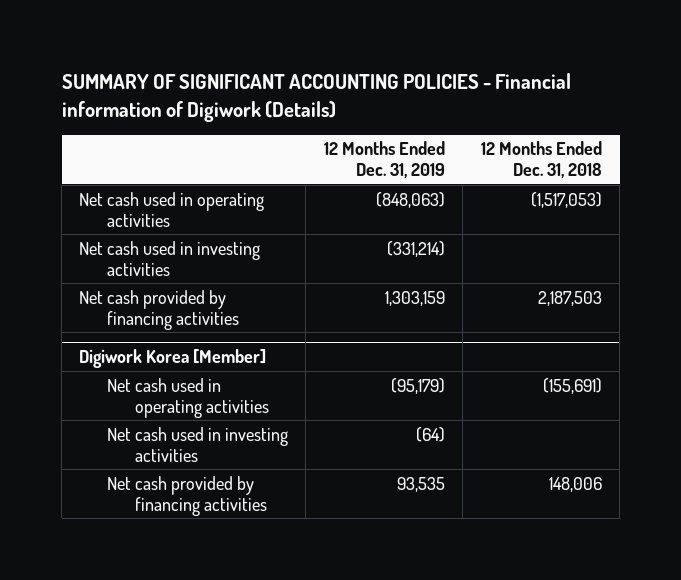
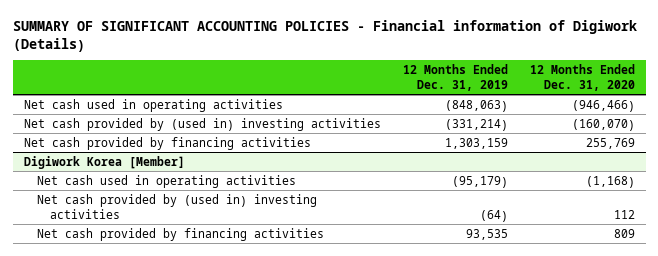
[480,141,602,179] 12 Months Ended Dec. 31, 2018 -> none
none -> [529,63,635,91] 12 Months Ended Dec. 31, 2020
[79,240,261,276] Net cash used in investing activities -> [23,117,381,131] Net cash provided by (used in) investing activities
[107,426,289,462] Net cash used in investing activities -> [36,193,317,219] Net cash provided by (used in) investing activities

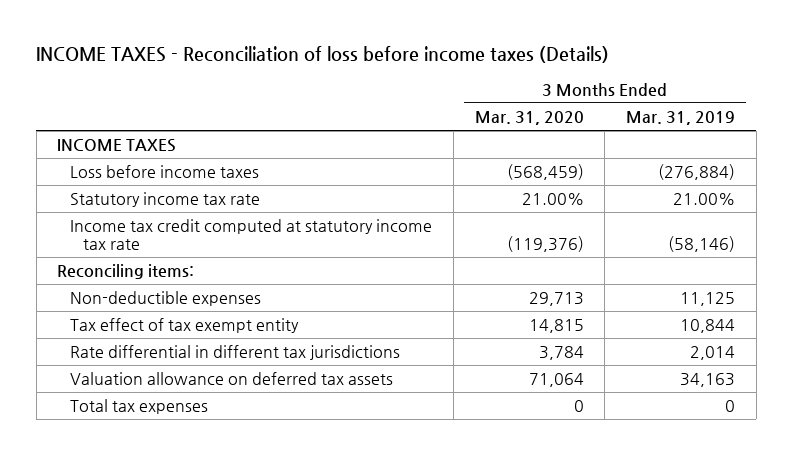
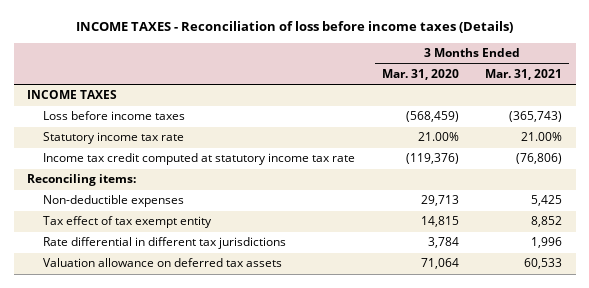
[625,111,735,126] Mar. 31, 2019 -> none
none -> [485,68,563,80] Mar. 31, 2021
[70,399,209,415] Total tax expenses -> none

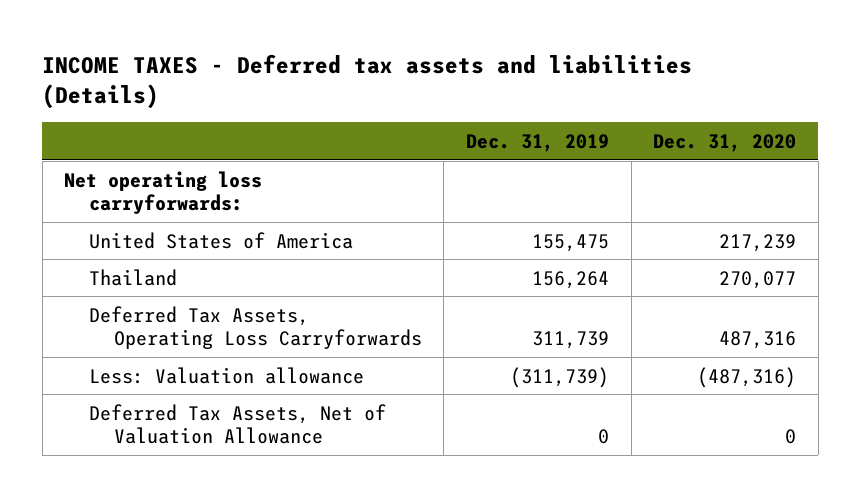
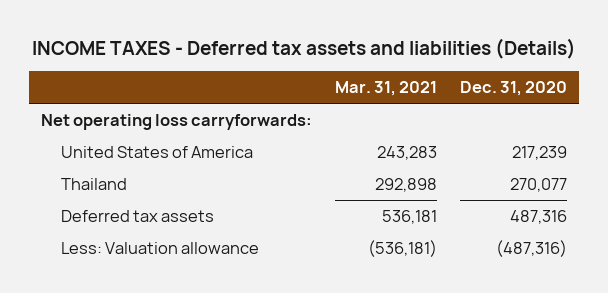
[465,133,609,152] Dec. 31, 2019 -> none
none -> [335,81,438,97] Mar. 31, 2021
[88,305,422,350] Deferred Tax Assets, Operating Loss Carryforwards -> [61,209,215,222] Deferred tax assets
[88,403,386,445] Deferred Tax Assets, Net of Valuation Allowance -> none

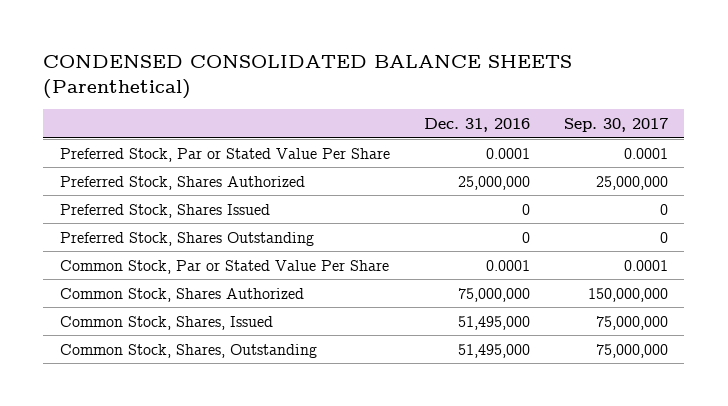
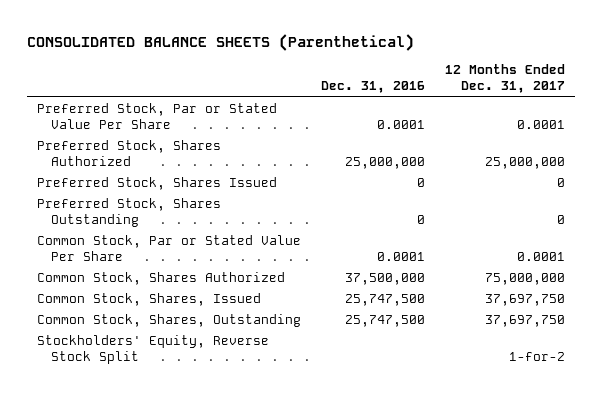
[43,55,573,100] CONDENSED CONSOLIDATED BALANCE SHEETS (Parenthetical) -> [26,33,414,51] CONSOLIDATED BALANCE SHEETS (Parenthetical)
[563,118,668,133] Sep. 30, 2017 -> none
none -> [445,64,566,94] 12 Months Ended Dec. 31, 2017
[457,287,530,302] 75,000,000 -> [344,273,425,286] 37,500,000
[457,315,530,330] 51,495,000 -> [344,294,425,307] 25,747,500
[457,343,530,358] 51,495,000 -> [344,315,425,328] 25,747,500
none -> [36,335,269,365] Stockholders' Equity, Reverse Stock Split

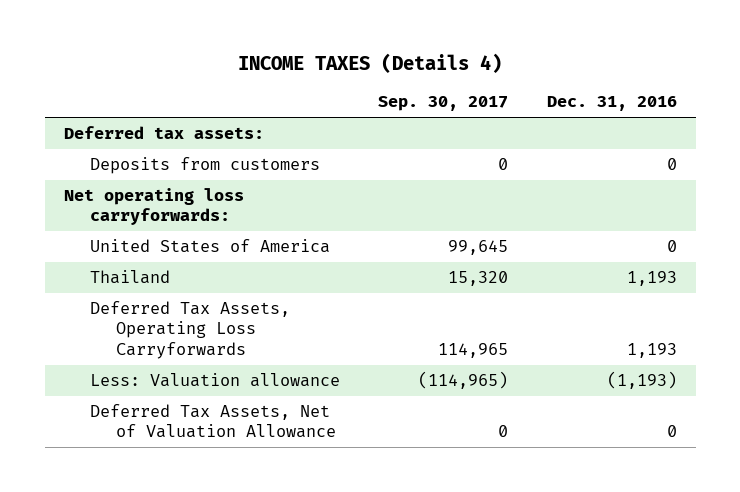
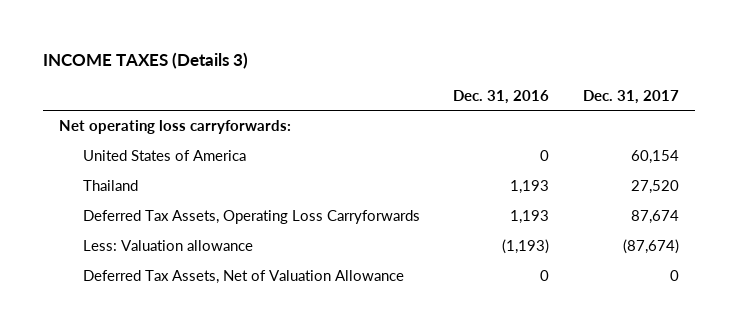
[238,52,503,73] INCOME TAXES (Details 4) -> [42,51,248,69] INCOME TAXES (Details 3)
[378,96,509,112] Sep. 30, 2017 -> none
none -> [582,89,679,104] Dec. 31, 2017
[63,126,264,140] Deferred tax assets: -> none
[89,157,320,175] Deposits from customers -> none

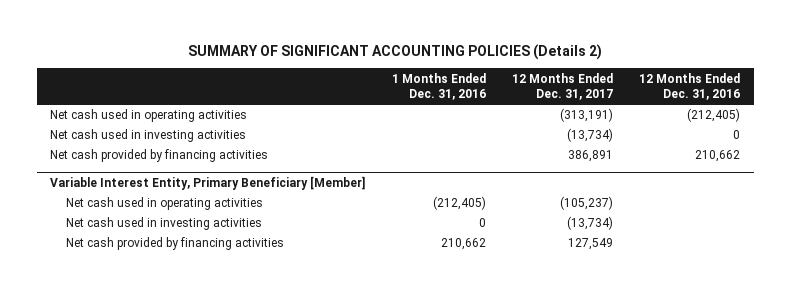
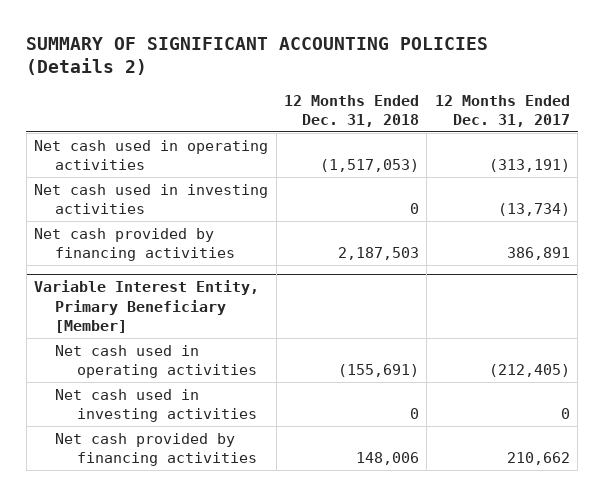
[391,72,486,101] 1 Months Ended Dec. 31, 2016 -> none
[639,72,741,101] 12 Months Ended Dec. 31, 2016 -> none
none -> [283,94,419,128] 12 Months Ended Dec. 31, 2018
[560,196,614,211] (105,237) -> [488,364,570,378] (212,405)
[567,216,614,231] (13,734) -> [560,408,570,420] 0
[568,238,614,251] 127,549 -> [506,452,570,466] 210,662

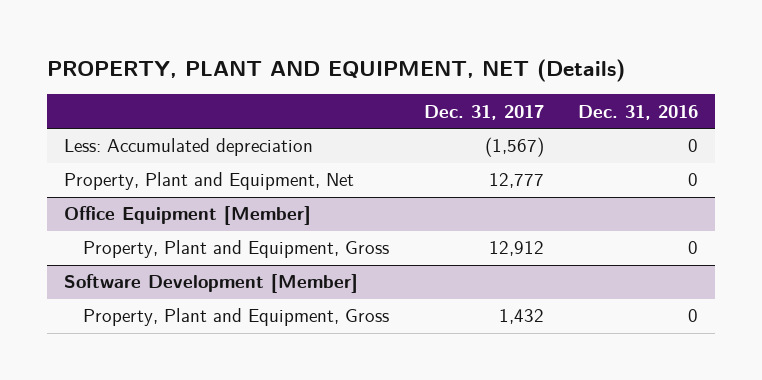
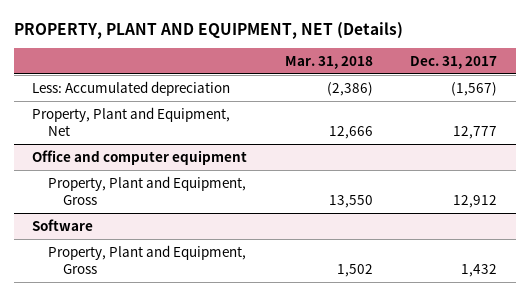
[578,104,699,120] Dec. 31, 2016 -> none
none -> [284,56,373,70] Mar. 31, 2018
[64,206,312,226] Office Equipment [Member] -> [32,149,248,165] Office and computer equipment
[64,274,359,294] Software Development [Member] -> [32,218,94,231] Software

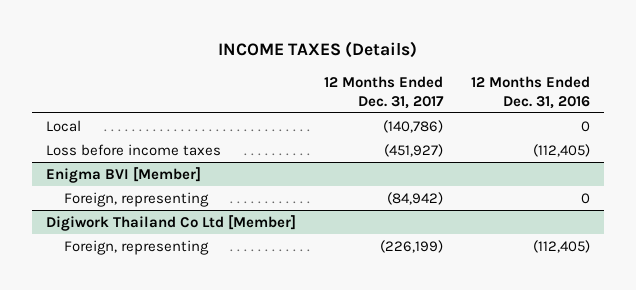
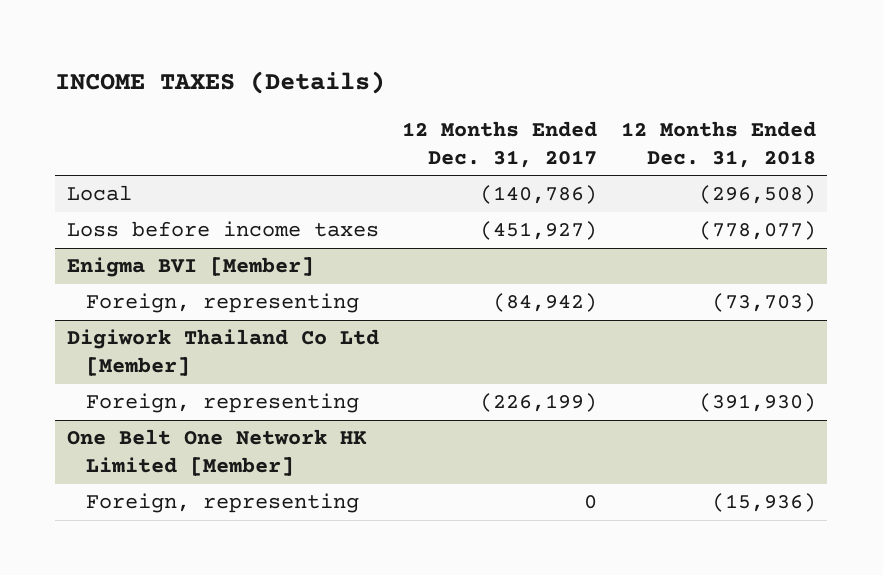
[470,75,590,109] 12 Months Ended Dec. 31, 2016 -> none
none -> [620,120,816,168] 12 Months Ended Dec. 31, 2018
none -> [66,429,367,477] One Belt One Network HK Limited [Member]
none -> [85,493,359,514] Foreign, representing

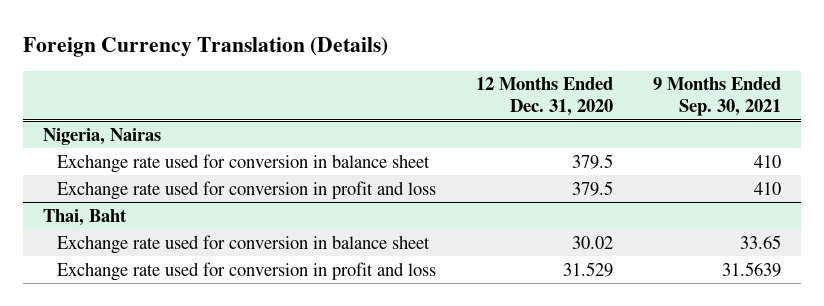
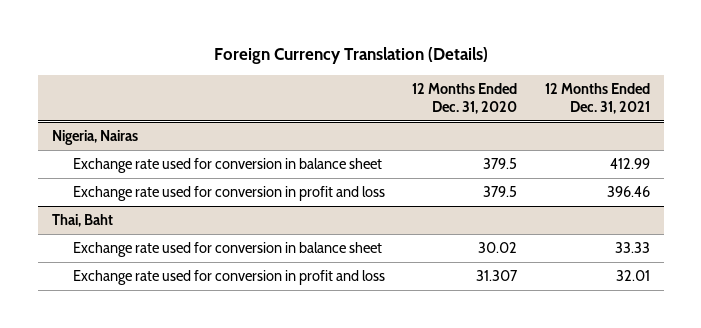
[652,77,781,117] 9 Months Ended Sep. 30, 2021 -> none
none -> [544,83,650,114] 12 Months Ended Dec. 31, 2021
[562,261,613,277] 31.529 -> [476,270,519,282] 31.307

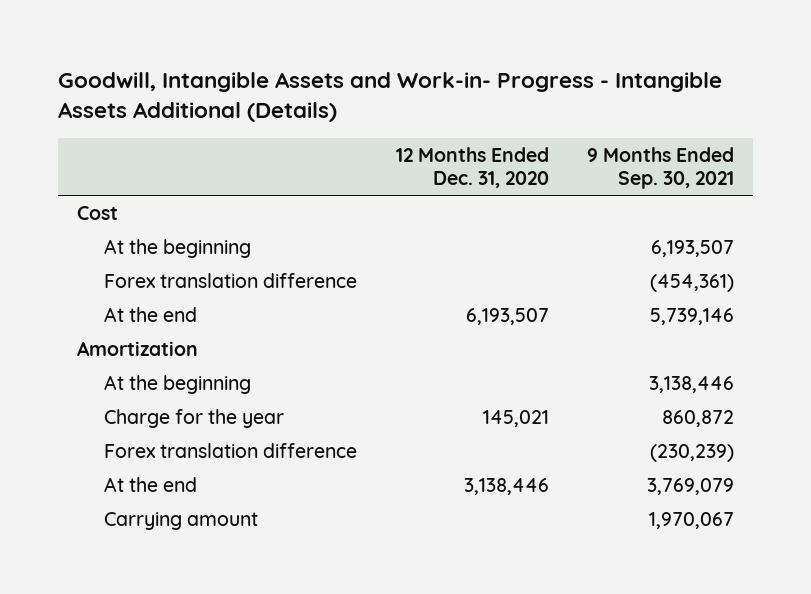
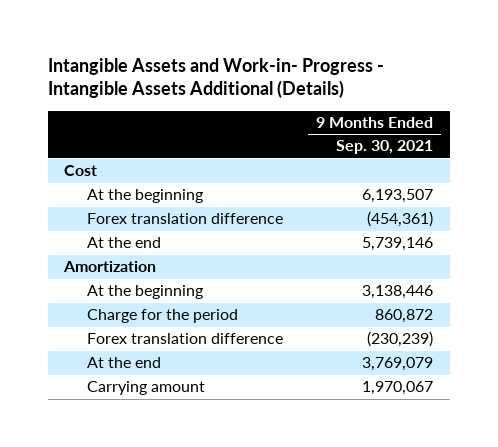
[57,71,722,123] Goodwill, Intangible Assets and Work-in- Progress - Intangible Assets Additional (Details) -> [47,57,384,99] Intangible Assets and Work-in- Progress - Intangible Assets Additional (Details)
[395,146,549,189] 12 Months Ended Dec. 31, 2020 -> none
[104,408,285,428] Charge for the year -> [87,309,239,324] Charge for the period

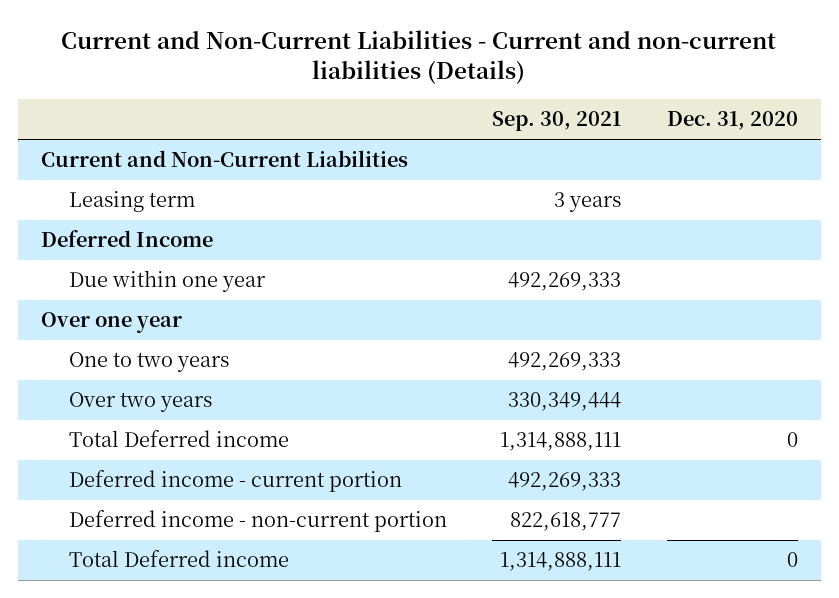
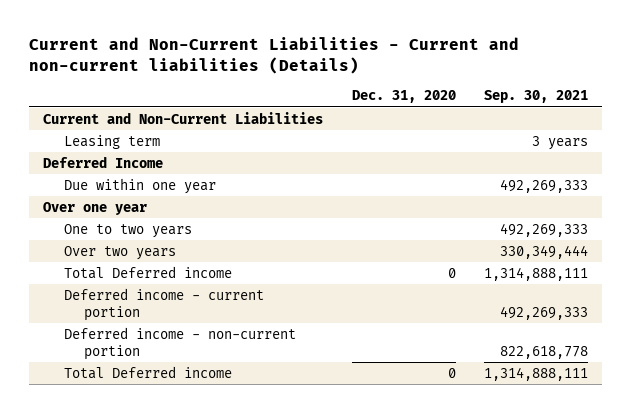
[510,512,622,532] 822,618,777 -> [499,345,588,359] 822,618,778

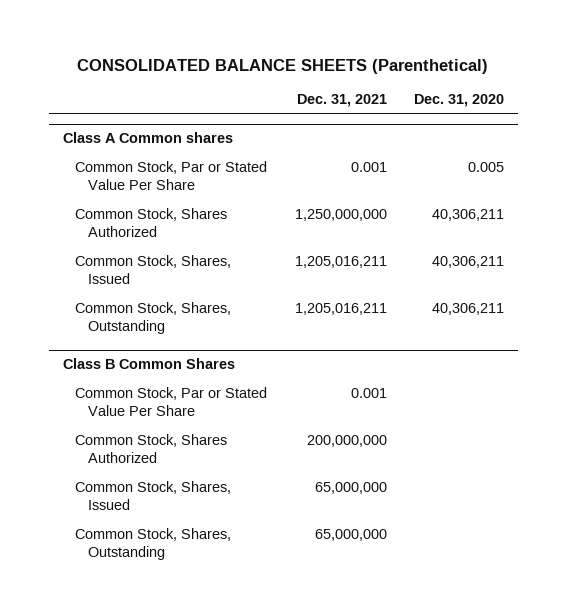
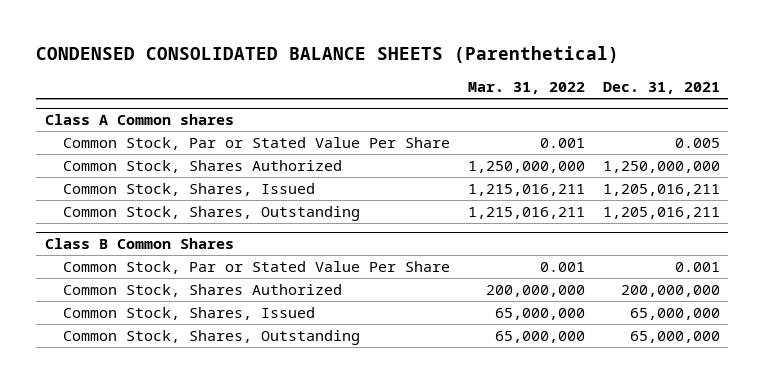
[77,58,489,74] CONSOLIDATED BALANCE SHEETS (Parenthetical) -> [36,45,620,63] CONDENSED CONSOLIDATED BALANCE SHEETS (Parenthetical)
[414,94,505,108] Dec. 31, 2020 -> none
none -> [467,81,585,94] Mar. 31, 2022
[350,162,387,173] 0.001 -> [674,137,720,148] 0.005

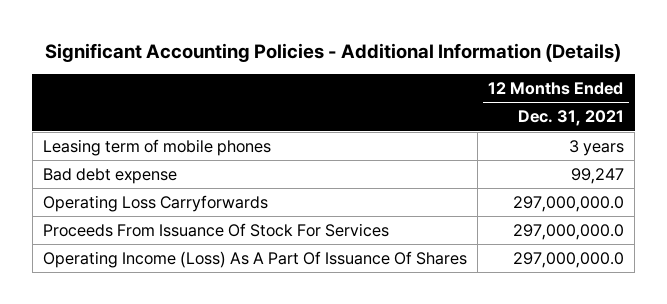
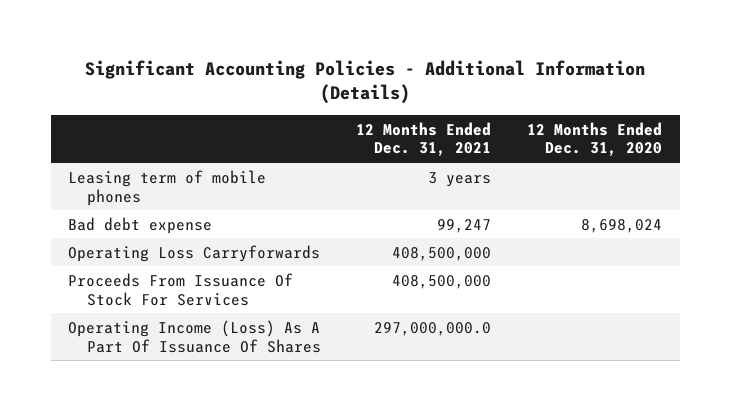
none -> [526,121,662,157] 12 Months Ended Dec. 31, 2020
[512,195,624,212] 297,000,000.0 -> [392,246,492,261] 408,500,000
[512,223,624,240] 297,000,000.0 -> [392,274,492,289] 408,500,000

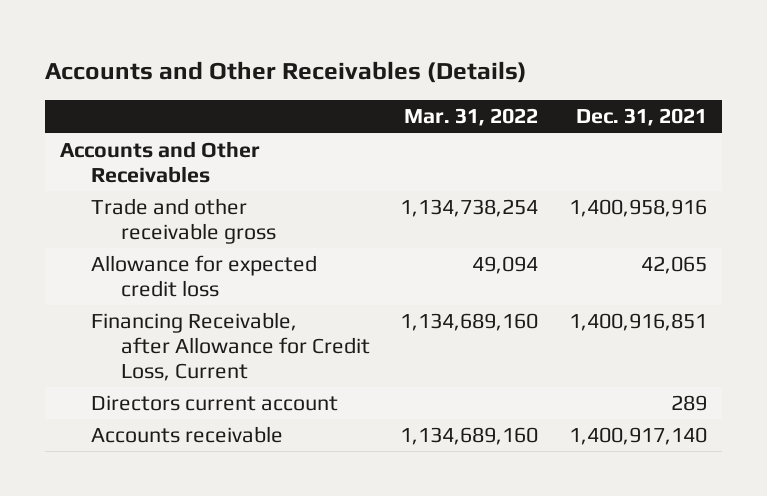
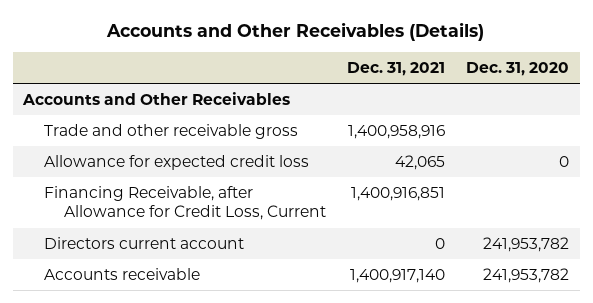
[404,108,539,127] Mar. 31, 2022 -> none
none -> [466,61,570,76] Dec. 31, 2020
[670,395,707,412] 289 -> [434,238,445,250] 0

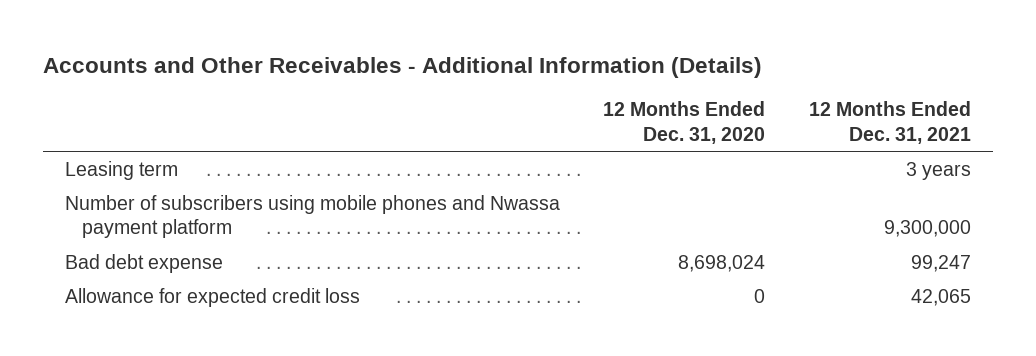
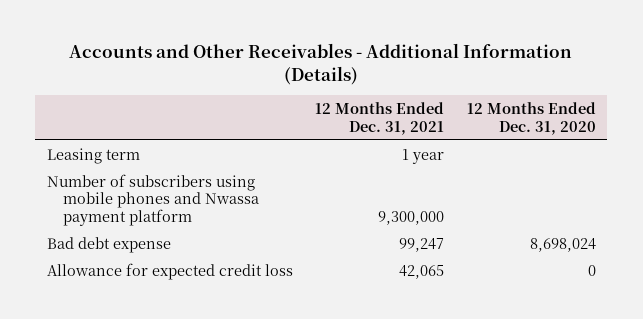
[905,161,971,180] 3 years -> [402,148,445,164] 1 year

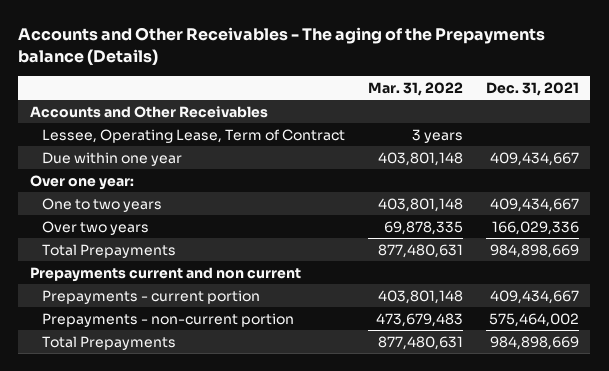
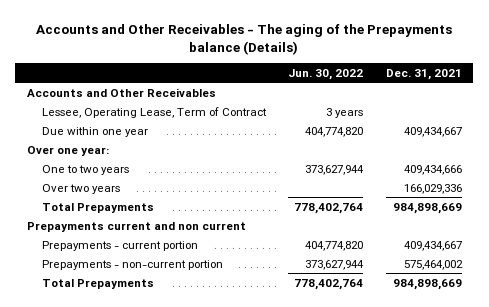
[368,81,464,96] Mar. 31, 2022 -> none
none -> [288,68,364,80] Jun. 30, 2022
[489,197,579,212] 409,434,667 -> [403,164,462,175] 409,434,666

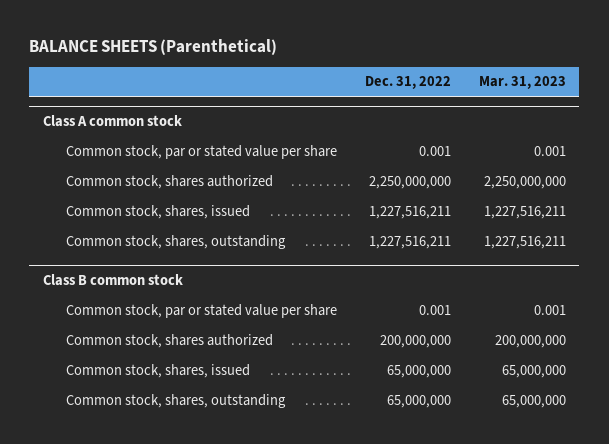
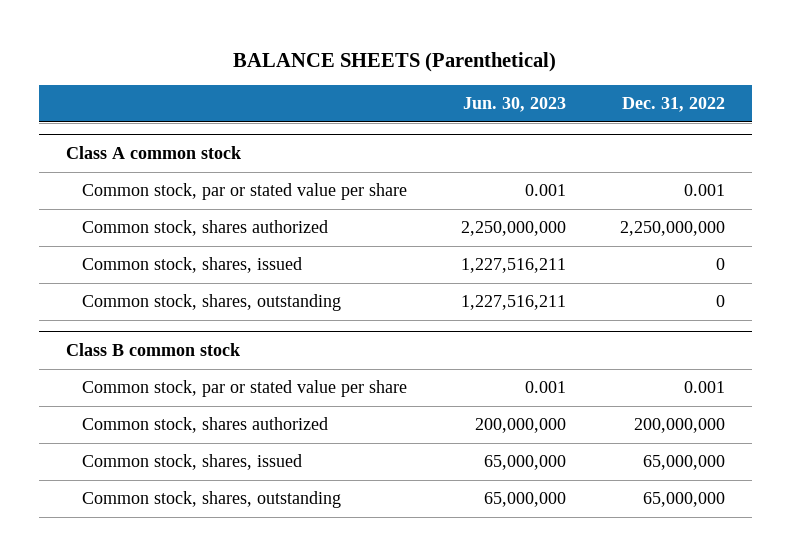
[478,76,566,90] Mar. 31, 2023 -> none
none -> [462,97,566,113] Jun. 30, 2023
[368,205,451,219] 1,227,516,211 -> [716,258,726,271] 0
[368,235,451,249] 1,227,516,211 -> [716,295,726,308] 0

